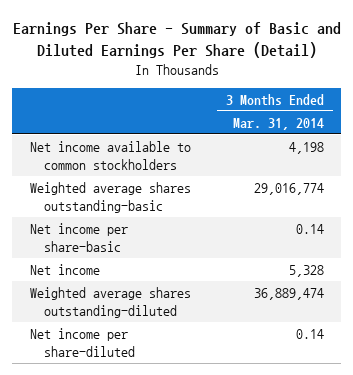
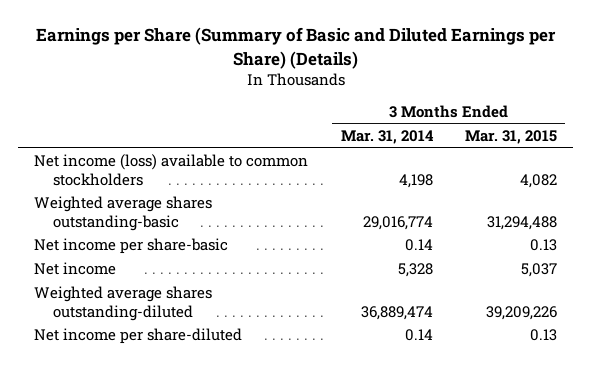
[12,22,341,59] Earnings Per Share - Summary of Basic and Diluted Earnings Per Share (Detail) -> [35,27,556,69] Earnings per Share (Summary of Basic and Diluted Earnings per Share) (Details)
none -> [464,130,557,145] Mar. 31, 2015
[29,140,191,170] Net income available to common stockholders -> [34,154,309,186] Net income (loss) available to common stockholders

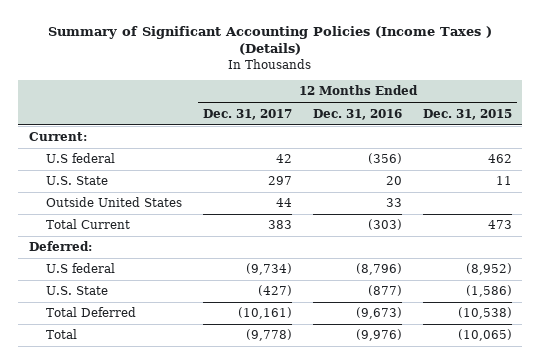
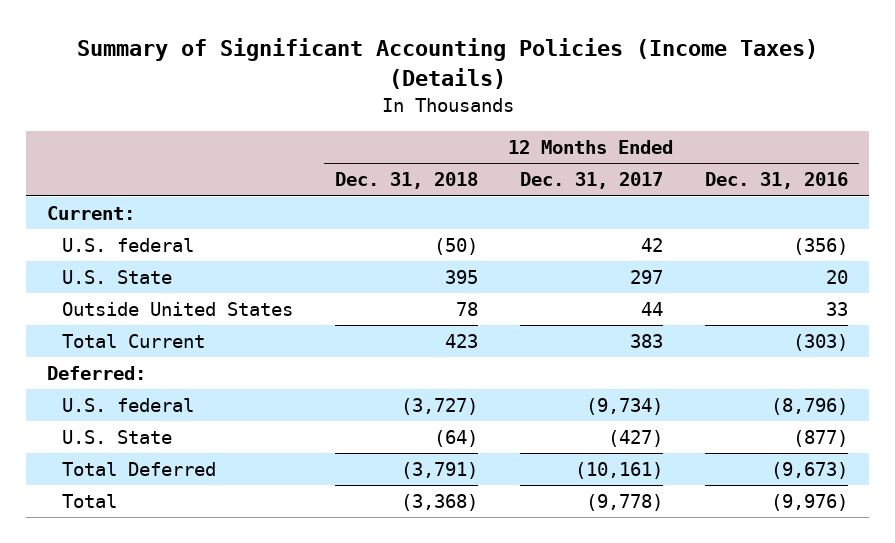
[48,25,493,56] Summary of Significant Accounting Policies (Income Taxes ) (Details) -> [76,38,818,89] Summary of Significant Accounting Policies (Income Taxes) (Details)
[422,108,512,120] Dec. 31, 2015 -> none
none -> [334,172,478,190] Dec. 31, 2018
[46,153,116,164] U.S federal -> [61,238,194,253] U.S. federal
[46,263,116,274] U.S federal -> [61,398,194,413] U.S. federal

